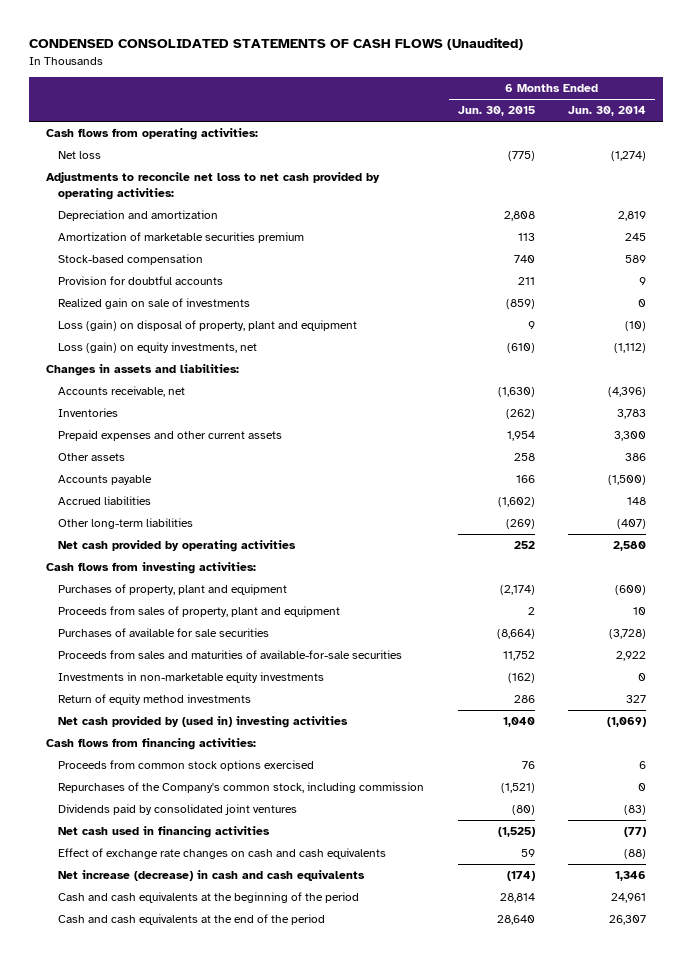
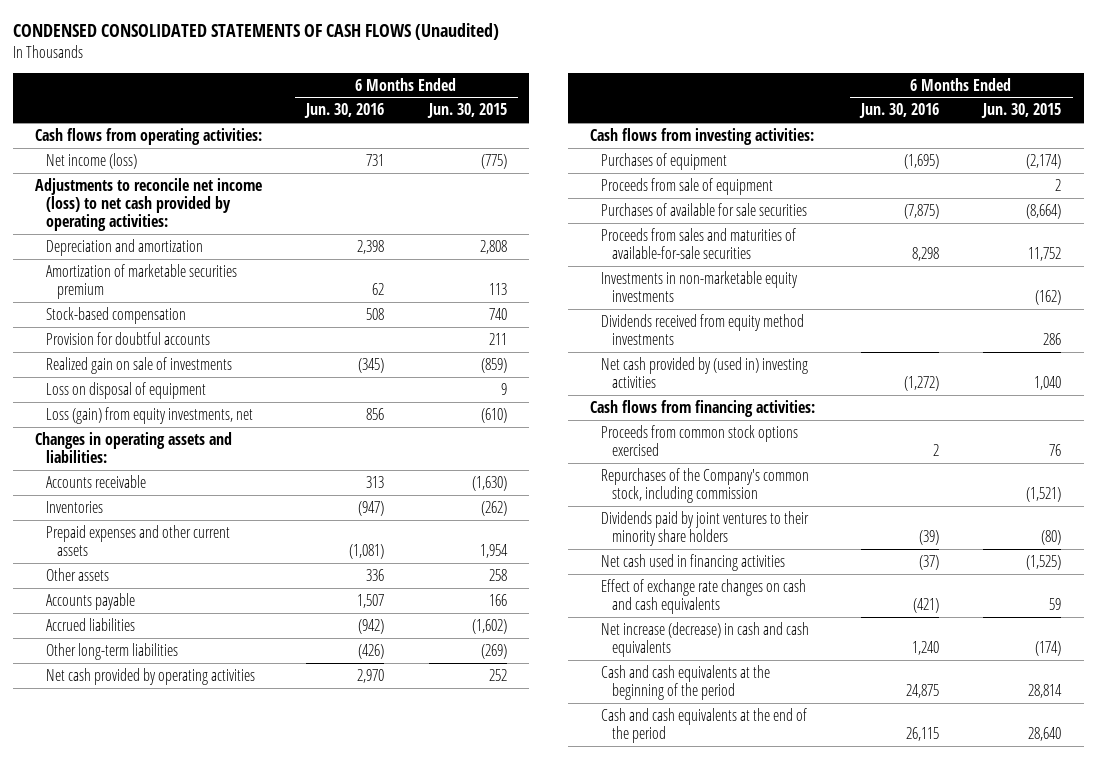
[568,106,647,117] Jun. 30, 2014 -> none
none -> [304,103,385,119] Jun. 30, 2016
[58,151,102,160] Net loss -> [46,152,138,169] Net income (loss)
[46,172,381,200] Adjustments to reconcile net loss to net cash provided by operating activities: -> [34,177,262,232] Adjustments to reconcile net income (loss) to net cash provided by operating activities:
[58,320,358,332] Loss (gain) on disposal of property, plant and equipment -> [46,381,207,399] Loss on disposal of equipment
[58,342,258,354] Loss (gain) on equity investments, net -> [46,406,254,424] Loss (gain) from equity investments, net
[46,364,240,377] Changes in assets and liabilities: -> [34,431,232,463] Changes in operating assets and liabilities:
[58,386,186,398] Accounts receivable, net -> [46,474,147,488] Accounts receivable
[58,584,288,596] Purchases of property, plant and equipment -> [600,152,727,170] Purchases of equipment
[58,606,341,618] Proceeds from sales of property, plant and equipment -> [600,177,773,195] Proceeds from sale of equipment
[58,694,252,706] Return of equity method investments -> [600,313,804,345] Dividends received from equity method investments
[58,804,298,816] Dividends paid by consolidated joint ventures -> [600,510,809,546] Dividends paid by joint ventures to their minority share holders

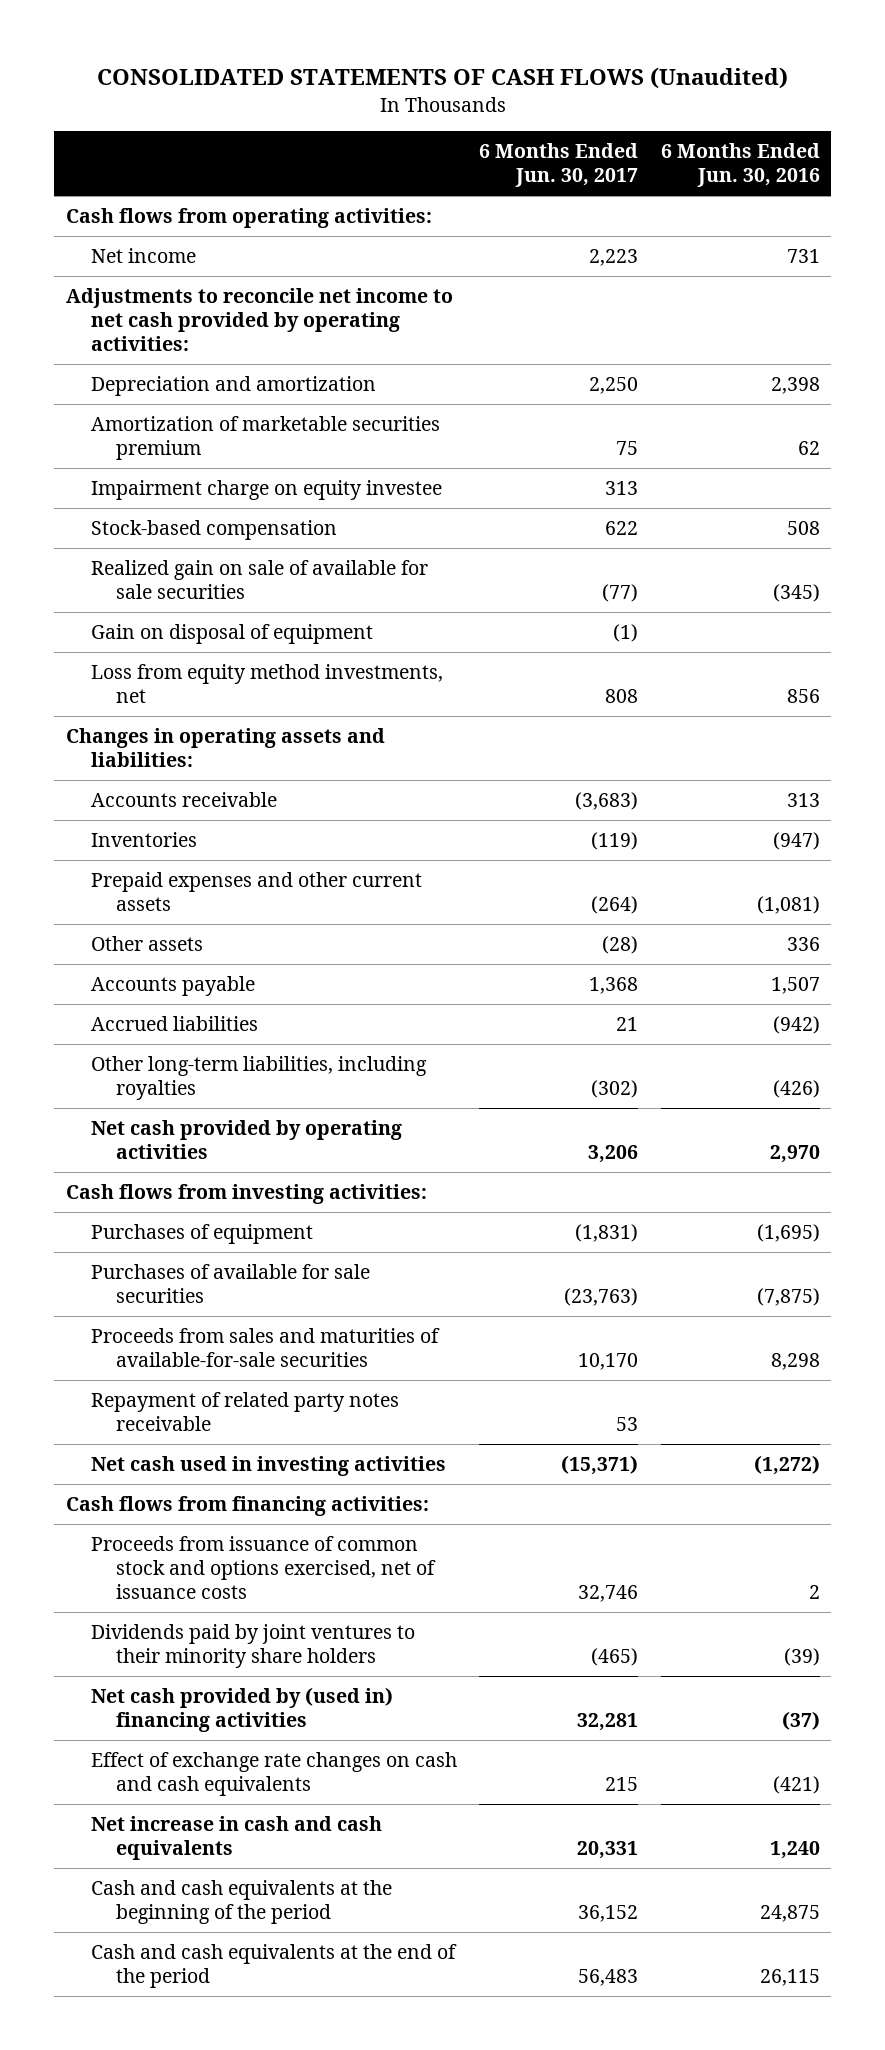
[12,22,499,40] CONDENSED CONSOLIDATED STATEMENTS OF CASH FLOWS (Unaudited) -> [96,67,788,90] CONSOLIDATED STATEMENTS OF CASH FLOWS (Unaudited)
[426,103,507,119] Jun. 30, 2015 -> none
none -> [479,143,639,188] 6 Months Ended Jun. 30, 2017
[46,152,138,169] Net income (loss) -> [90,247,196,263] Net income
[34,177,262,232] Adjustments to reconcile net income (loss) to net cash provided by operating activities: -> [65,287,453,351] Adjustments to reconcile net income to net cash provided by operating activities:
none -> [90,479,442,500] Impairment charge on equity investee
[46,331,211,345] Provision for doubtful accounts -> none
[46,356,233,374] Realized gain on sale of investments -> [90,559,428,599] Realized gain on sale of available for sale securities
[46,381,207,399] Loss on disposal of equipment -> [90,623,373,644] Gain on disposal of equipment
[46,406,254,424] Loss (gain) from equity investments, net -> [90,663,443,703] Loss from equity method investments, net
[46,642,179,660] Other long-term liabilities -> [90,1055,427,1100] Other long-term liabilities, including royalties
[600,177,773,195] Proceeds from sale of equipment -> none
[600,270,798,302] Investments in non-marketable equity investments -> none
[600,313,804,345] Dividends received from equity method investments -> none
none -> [90,1391,399,1431] Repayment of related party notes receivable
[600,356,808,388] Net cash provided by (used in) investing activities -> [90,1455,446,1476] Net cash used in investing activities
[600,467,809,503] Repurchases of the Company's common stock, including commission -> none
[600,424,798,456] Proceeds from common stock options exercised -> [90,1535,436,1599] Proceeds from issuance of common stock and options exercised, net of issuance costs
[600,553,785,571] Net cash used in financing activities -> [90,1686,393,1732] Net cash provided by (used in) financing activities
[600,621,809,657] Net increase (decrease) in cash and cash equivalents -> [90,1815,382,1860] Net increase in cash and cash equivalents

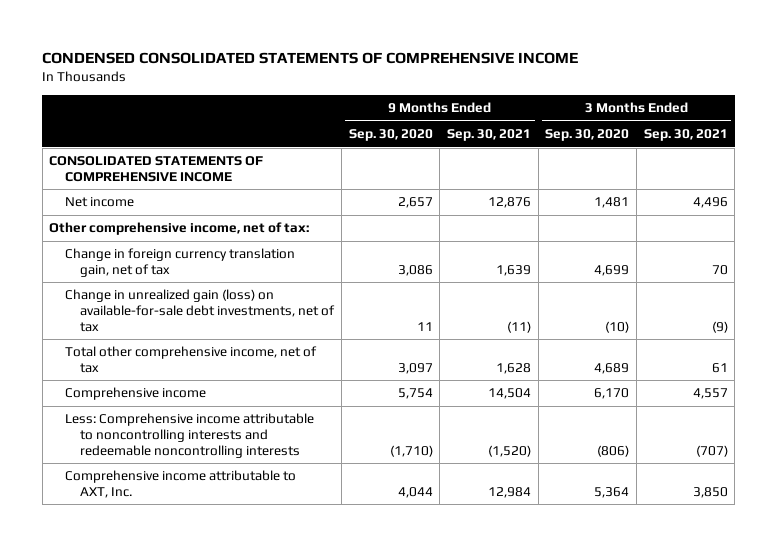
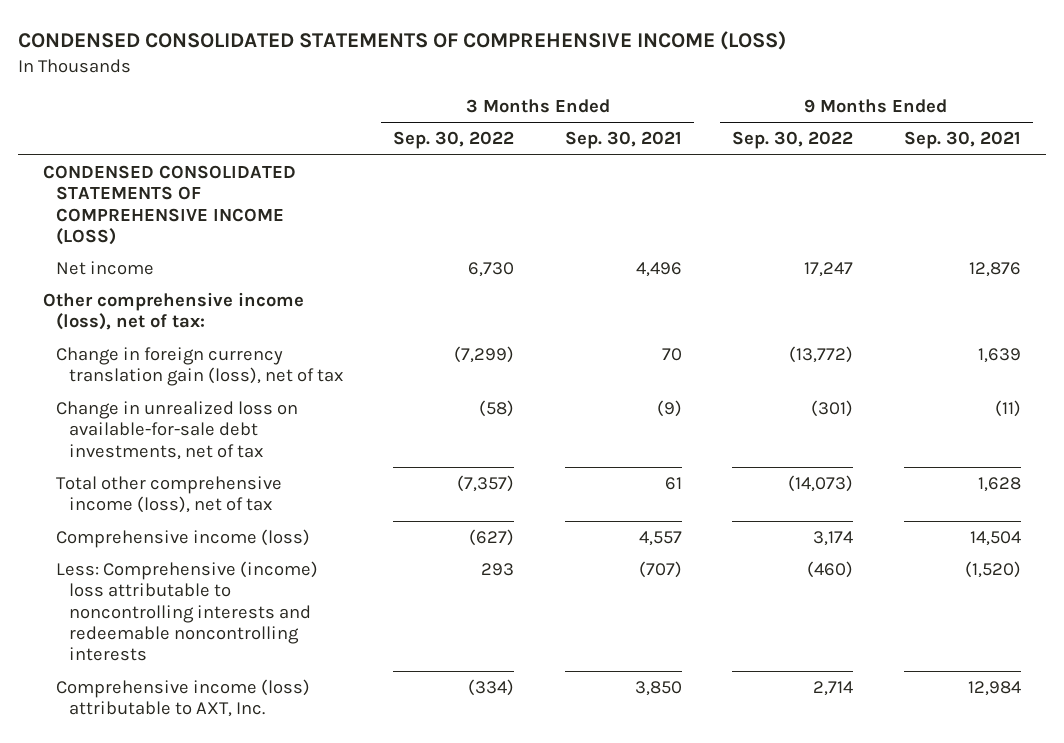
[42,52,579,65] CONDENSED CONSOLIDATED STATEMENTS OF COMPREHENSIVE INCOME -> [17,30,786,50] CONDENSED CONSOLIDATED STATEMENTS OF COMPREHENSIVE INCOME (LOSS)
[348,129,433,142] Sep. 30, 2020 -> none
[545,129,630,142] Sep. 30, 2020 -> none
none -> [393,131,515,150] Sep. 30, 2022
none -> [732,131,854,150] Sep. 30, 2022
[49,156,264,182] CONSOLIDATED STATEMENTS OF COMPREHENSIVE INCOME -> [43,164,297,245] CONDENSED CONSOLIDATED STATEMENTS OF COMPREHENSIVE INCOME (LOSS)
[49,222,310,236] Other comprehensive income, net of tax: -> [43,291,305,331] Other comprehensive income (loss), net of tax:
[64,248,295,277] Change in foreign currency translation gain, net of tax -> [56,346,344,387] Change in foreign currency translation gain (loss), net of tax
[64,289,336,332] Change in unrealized gain (loss) on available-for-sale debt investments, net of tax -> [56,400,299,460] Change in unrealized loss on available-for-sale debt investments, net of tax
[64,346,317,373] Total other comprehensive income, net of tax -> [56,475,283,514] Total other comprehensive income (loss), net of tax
[64,387,206,401] Comprehensive income -> [56,528,311,548] Comprehensive income (loss)
[64,413,314,458] Less: Comprehensive income attributable to noncontrolling interests and redeemable noncontrolling interests -> [56,560,319,662] Less: Comprehensive (income) loss attributable to noncontrolling interests and redeemable noncontrolling interests
[64,470,296,498] Comprehensive income attributable to AXT, Inc. -> [56,678,311,718] Comprehensive income (loss) attributable to AXT, Inc.

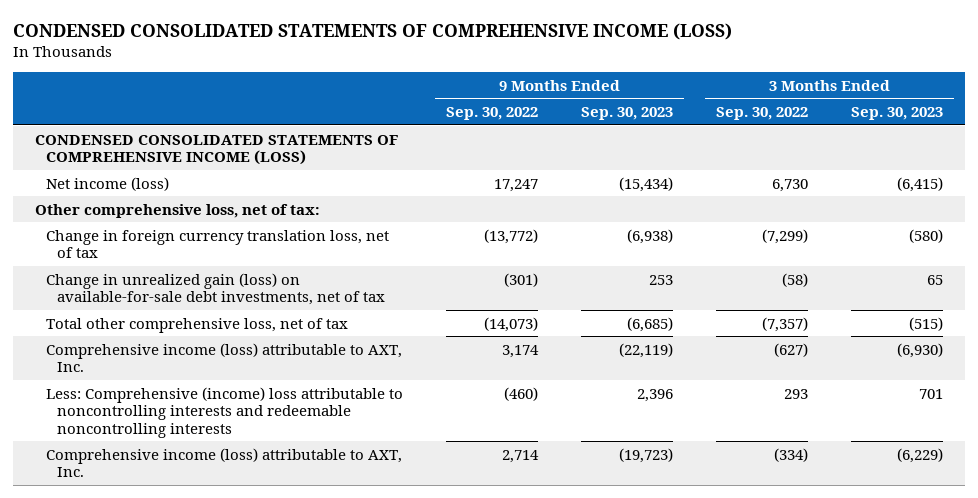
[564,131,682,150] Sep. 30, 2021 -> none
[903,131,1021,150] Sep. 30, 2021 -> none
none -> [581,107,674,121] Sep. 30, 2023
none -> [851,107,944,121] Sep. 30, 2023
[56,260,155,275] Net income -> [45,176,169,191] Net income (loss)
[43,291,305,331] Other comprehensive income (loss), net of tax: -> [34,203,320,218] Other comprehensive loss, net of tax:
[56,346,344,387] Change in foreign currency translation gain (loss), net of tax -> [45,229,389,259] Change in foreign currency translation loss, net of tax
[56,400,299,460] Change in unrealized loss on available-for-sale debt investments, net of tax -> [45,272,386,306] Change in unrealized gain (loss) on available-for-sale debt investments, net of tax
[56,475,283,514] Total other comprehensive income (loss), net of tax -> [45,317,348,333] Total other comprehensive loss, net of tax
[56,528,311,548] Comprehensive income (loss) -> [45,342,402,373] Comprehensive income (loss) attributable to AXT, Inc.

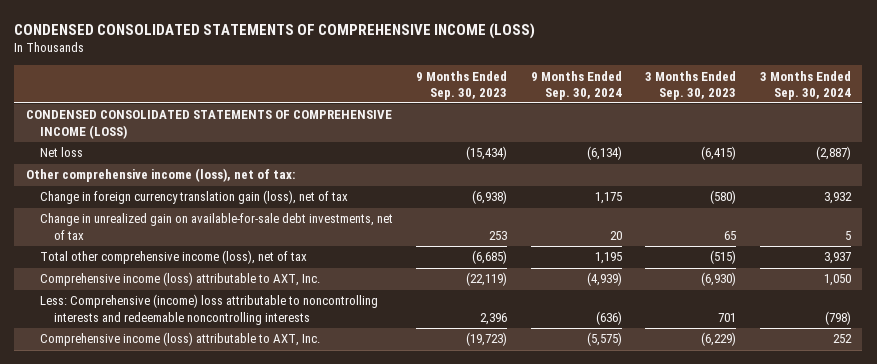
[446,107,539,121] Sep. 30, 2022 -> none
[716,107,809,121] Sep. 30, 2022 -> none
none -> [530,70,622,100] 9 Months Ended Sep. 30, 2024
none -> [759,70,851,100] 3 Months Ended Sep. 30, 2024
[45,176,169,191] Net income (loss) -> [39,147,83,158] Net loss
[34,203,320,218] Other comprehensive loss, net of tax: -> [26,168,296,183] Other comprehensive income (loss), net of tax:
[45,229,389,259] Change in foreign currency translation loss, net of tax -> [39,190,348,205] Change in foreign currency translation gain (loss), net of tax
[45,272,386,306] Change in unrealized gain (loss) on available-for-sale debt investments, net of tax -> [39,213,393,240] Change in unrealized gain on available-for-sale debt investments, net of tax
[45,317,348,333] Total other comprehensive loss, net of tax -> [39,250,307,265] Total other comprehensive income (loss), net of tax

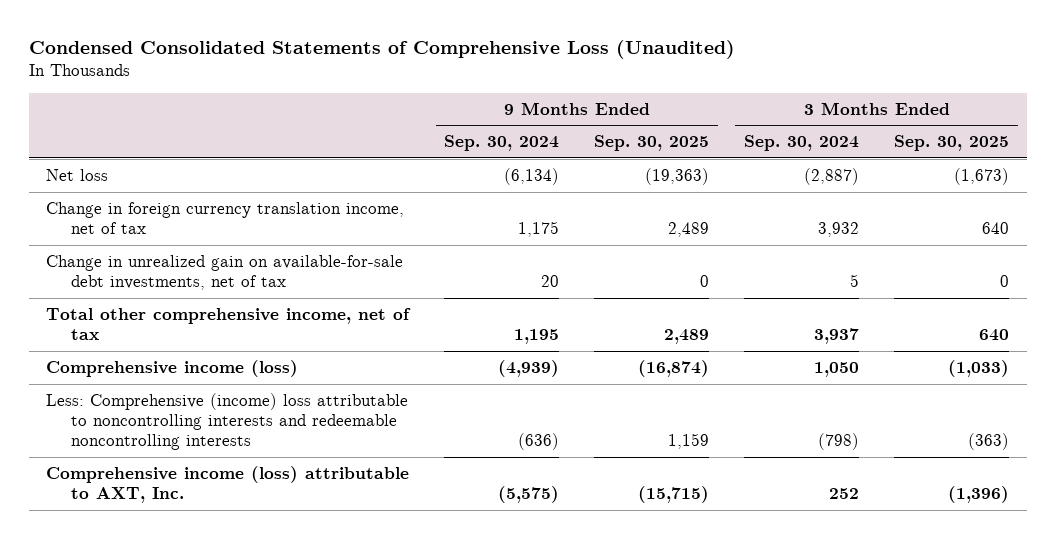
[14,22,536,39] CONDENSED CONSOLIDATED STATEMENTS OF COMPREHENSIVE INCOME (LOSS) -> [28,40,735,60] Condensed Consolidated Statements of Comprehensive Loss (Unaudited)
[416,70,508,100] 9 Months Ended Sep. 30, 2023 -> none
[645,70,737,100] 3 Months Ended Sep. 30, 2023 -> none
none -> [594,135,710,152] Sep. 30, 2025
none -> [894,135,1010,152] Sep. 30, 2025
[26,110,393,139] CONDENSED CONSOLIDATED STATEMENTS OF COMPREHENSIVE INCOME (LOSS) -> none
[26,168,296,183] Other comprehensive income (loss), net of tax: -> none
[39,190,348,205] Change in foreign currency translation gain (loss), net of tax -> [46,201,405,235] Change in foreign currency translation income, net of tax
[39,250,307,265] Total other comprehensive income (loss), net of tax -> [46,307,412,341] Total other comprehensive income, net of tax
[39,272,320,287] Comprehensive income (loss) attributable to AXT, Inc. -> [46,359,299,377] Comprehensive income (loss)

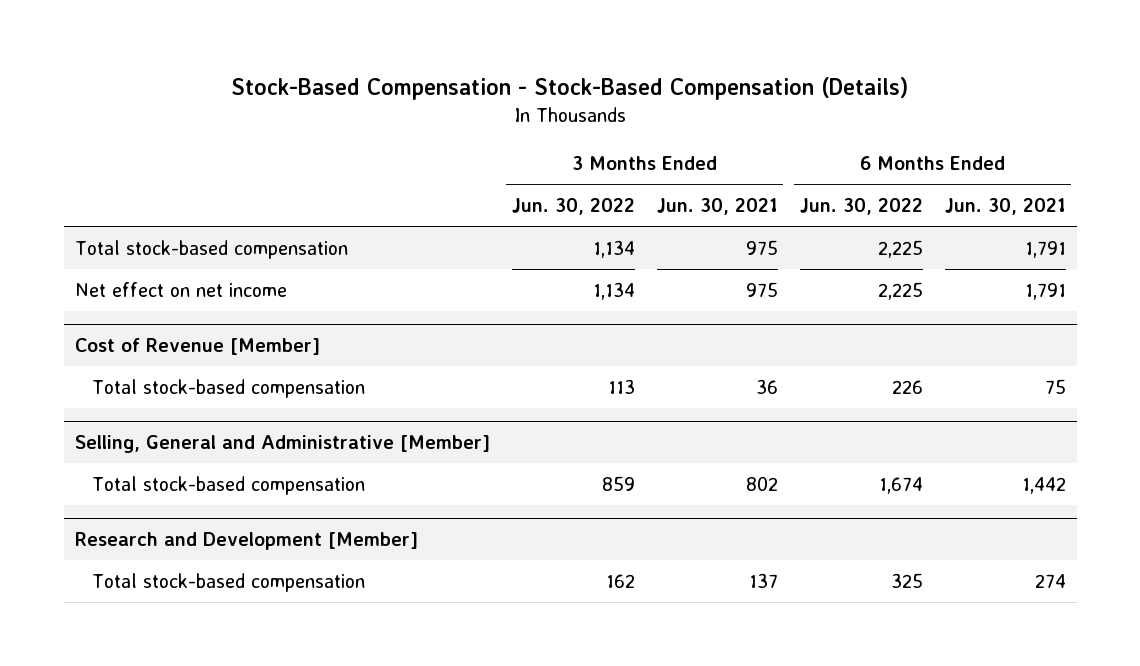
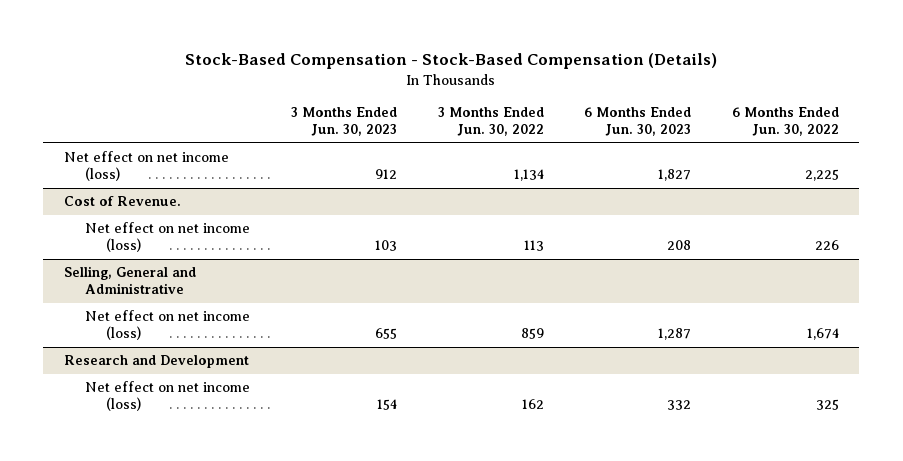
[656,197,778,215] Jun. 30, 2021 -> none
[944,197,1066,215] Jun. 30, 2021 -> none
none -> [290,107,397,137] 3 Months Ended Jun. 30, 2023
none -> [584,107,692,137] 6 Months Ended Jun. 30, 2023
[74,239,348,259] Total stock-based compensation -> none
[74,281,287,297] Net effect on net income -> [63,151,229,182] Net effect on net income (loss)
[74,337,320,355] Cost of Revenue [Member] -> [63,196,181,207] Cost of Revenue.
[92,378,366,398] Total stock-based compensation -> [84,222,250,253] Net effect on net income (loss)
[74,434,490,453] Selling, General and Administrative [Member] -> [63,266,196,295] Selling, General and Administrative
[92,475,366,495] Total stock-based compensation -> [84,310,250,341] Net effect on net income (loss)
[74,531,418,550] Research and Development [Member] -> [63,355,249,369] Research and Development
[92,572,366,592] Total stock-based compensation -> [84,381,250,412] Net effect on net income (loss)

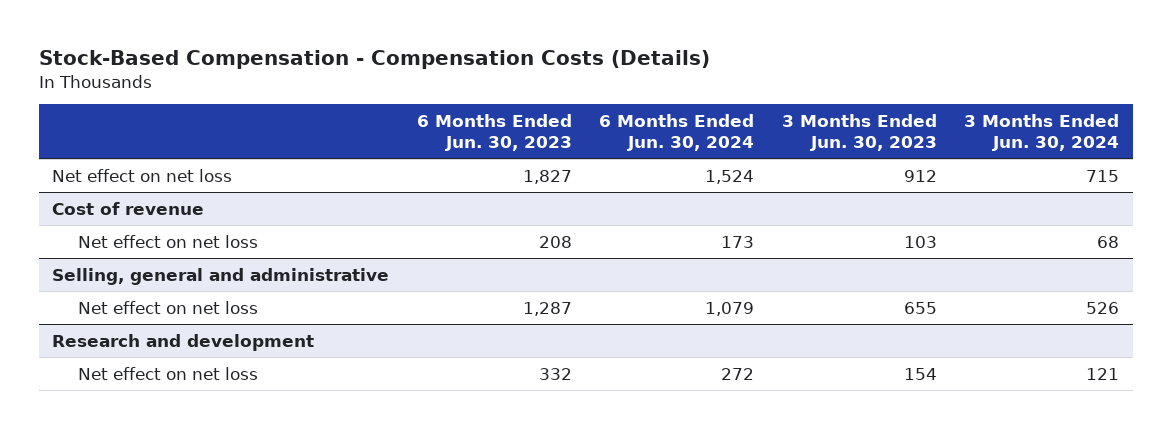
[185,53,718,70] Stock-Based Compensation - Stock-Based Compensation (Details) -> [38,49,710,69] Stock-Based Compensation - Compensation Costs (Details)
[437,107,544,137] 3 Months Ended Jun. 30, 2022 -> none
[732,107,840,137] 6 Months Ended Jun. 30, 2022 -> none
none -> [599,114,755,152] 6 Months Ended Jun. 30, 2024
none -> [964,114,1120,152] 3 Months Ended Jun. 30, 2024
[63,151,229,182] Net effect on net income (loss) -> [52,168,233,182] Net effect on net loss
[63,196,181,207] Cost of Revenue. -> [52,201,205,215] Cost of revenue
[84,222,250,253] Net effect on net income (loss) -> [77,234,258,248] Net effect on net loss
[63,266,196,295] Selling, General and Administrative -> [52,267,390,285] Selling, general and administrative
[84,310,250,341] Net effect on net income (loss) -> [77,300,258,314] Net effect on net loss
[63,355,249,369] Research and Development -> [52,333,315,351] Research and development
[84,381,250,412] Net effect on net income (loss) -> [77,366,258,380] Net effect on net loss

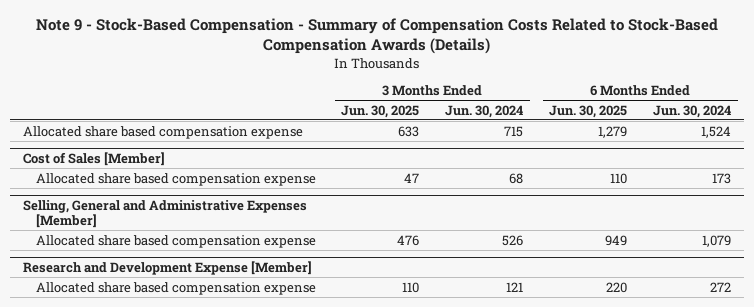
[38,49,710,69] Stock-Based Compensation - Compensation Costs (Details) -> [36,18,719,55] Note 9 - Stock-Based Compensation - Summary of Compensation Costs Related to Stock-Based Compensation Awards (Details)
[416,114,572,152] 6 Months Ended Jun. 30, 2023 -> none
[781,114,937,152] 3 Months Ended Jun. 30, 2023 -> none
none -> [341,104,420,118] Jun. 30, 2025
none -> [549,104,628,118] Jun. 30, 2025
[52,168,233,182] Net effect on net loss -> [23,125,304,139] Allocated share based compensation expense
[52,201,205,215] Cost of revenue -> [23,151,166,166] Cost of Sales [Member]
[77,234,258,248] Net effect on net loss -> [35,172,316,186] Allocated share based compensation expense
[52,267,390,285] Selling, general and administrative -> [23,199,308,228] Selling, General and Administrative Expenses [Member]
[77,300,258,314] Net effect on net loss -> [35,234,316,248] Allocated share based compensation expense
[52,333,315,351] Research and development -> [23,260,313,275] Research and Development Expense [Member]
[77,366,258,380] Net effect on net loss -> [35,281,316,295] Allocated share based compensation expense

